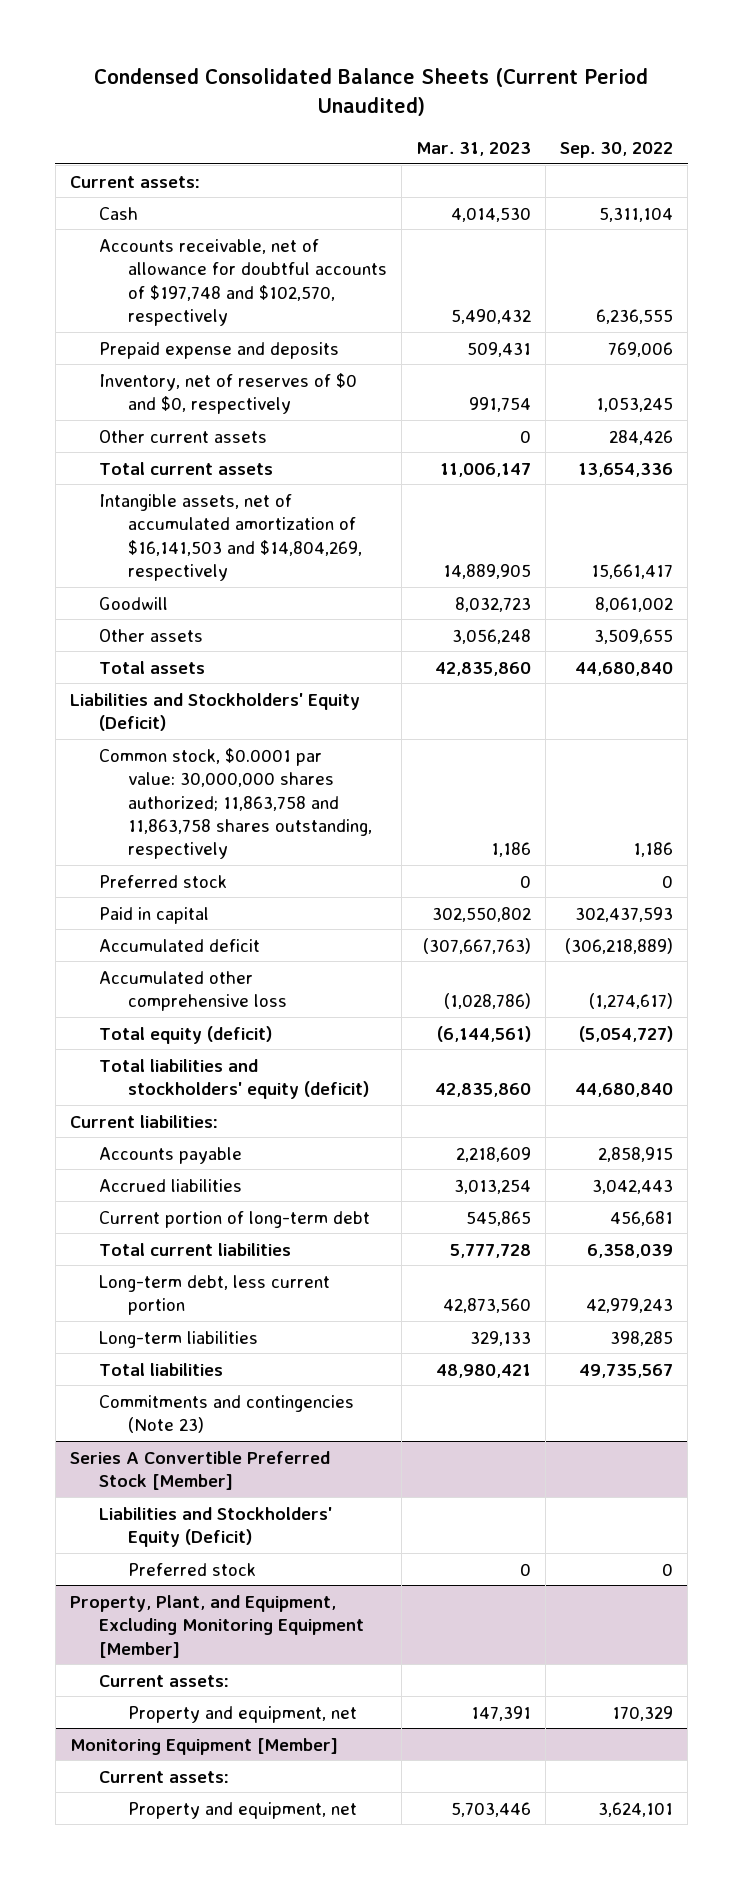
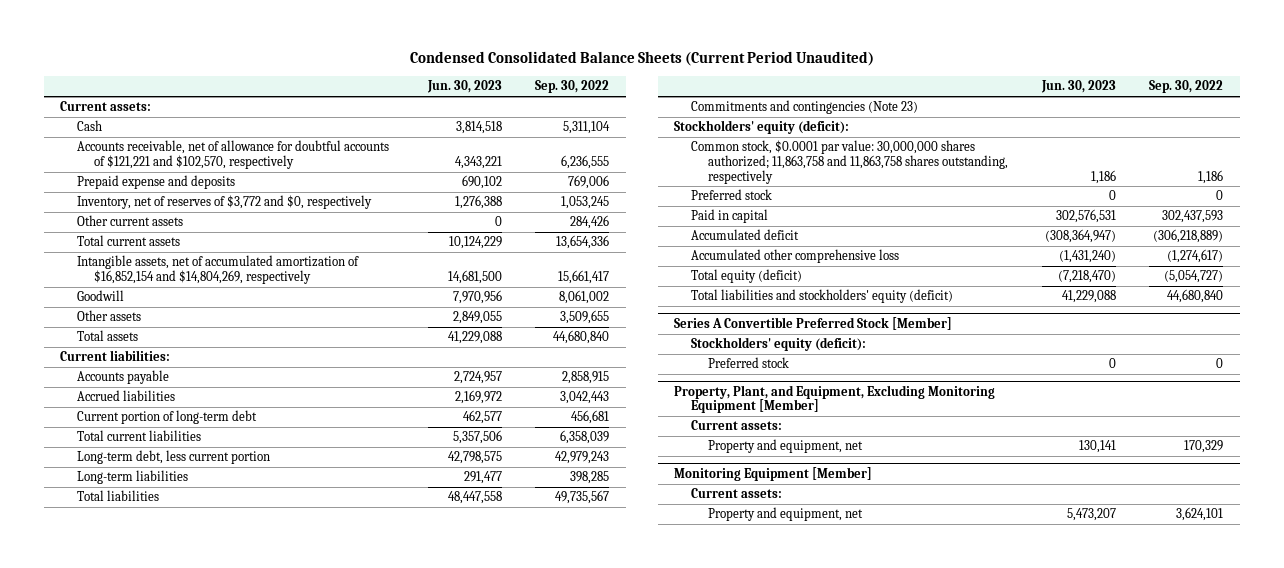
[415,141,531,156] Mar. 31, 2023 -> none
none -> [426,80,502,94] Jun. 30, 2023
[98,238,387,326] Accounts receivable, net of allowance for doubtful accounts of $197,748 and $102,570, respectively -> [77,140,390,170] Accounts receivable, net of allowance for doubtful accounts of $121,221 and $102,570, respectively
[98,372,357,415] Inventory, net of reserves of $0 and $0, respectively -> [77,195,373,210] Inventory, net of reserves of $3,772 and $0, respectively
[98,493,362,581] Intangible assets, net of accumulated amortization of $16,141,503 and $14,804,269, respectively -> [77,255,360,285] Intangible assets, net of accumulated amortization of $16,852,154 and $14,804,269, respectively
[69,692,360,732] Liabilities and Stockholders' Equity (Deficit) -> none
none -> [674,120,850,135] Stockholders' equity (deficit):
[98,747,372,860] Common stock, $0.0001 par value: 30,000,000 shares authorized; 11,863,758 and 11,863,758 shares outstanding, respectively -> [691,140,1008,184] Common stock, $0.0001 par value: 30,000,000 shares authorized; 11,863,758 and 11,863,758 shares outstanding, respectively
[98,874,227,888] Preferred stock -> [691,189,773,201] Preferred stock
[98,906,209,924] Paid in capital -> [691,209,769,224] Paid in capital
[98,938,260,952] Accumulated deficit -> [691,229,800,241] Accumulated deficit
[98,970,287,1012] Accumulated other comprehensive loss -> [691,249,900,264] Accumulated other comprehensive loss
[98,1025,272,1044] Total equity (deficit) -> [691,269,803,284] Total equity (deficit)
[98,1058,369,1100] Total liabilities and stockholders' equity (deficit) -> [691,289,954,304] Total liabilities and stockholders' equity (deficit)
[98,1506,332,1548] Liabilities and Stockholders' Equity (Deficit) -> [691,337,867,352] Stockholders' equity (deficit):

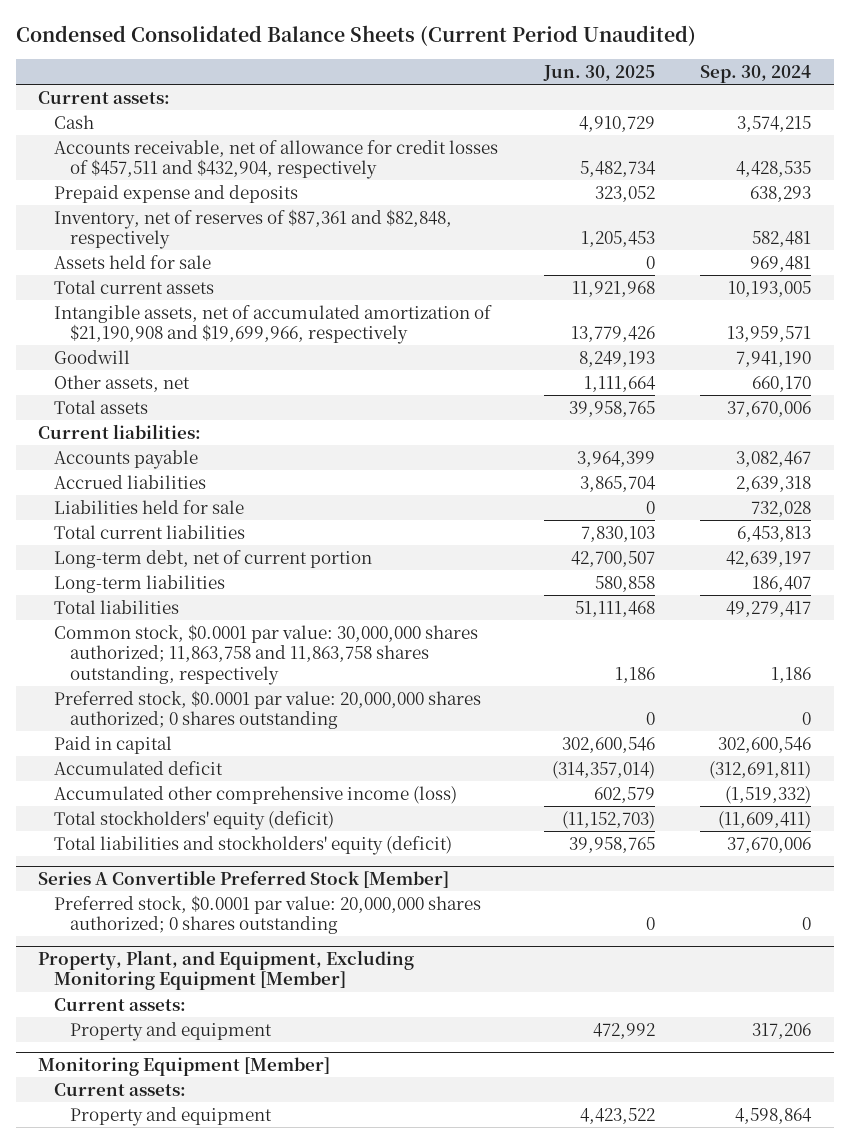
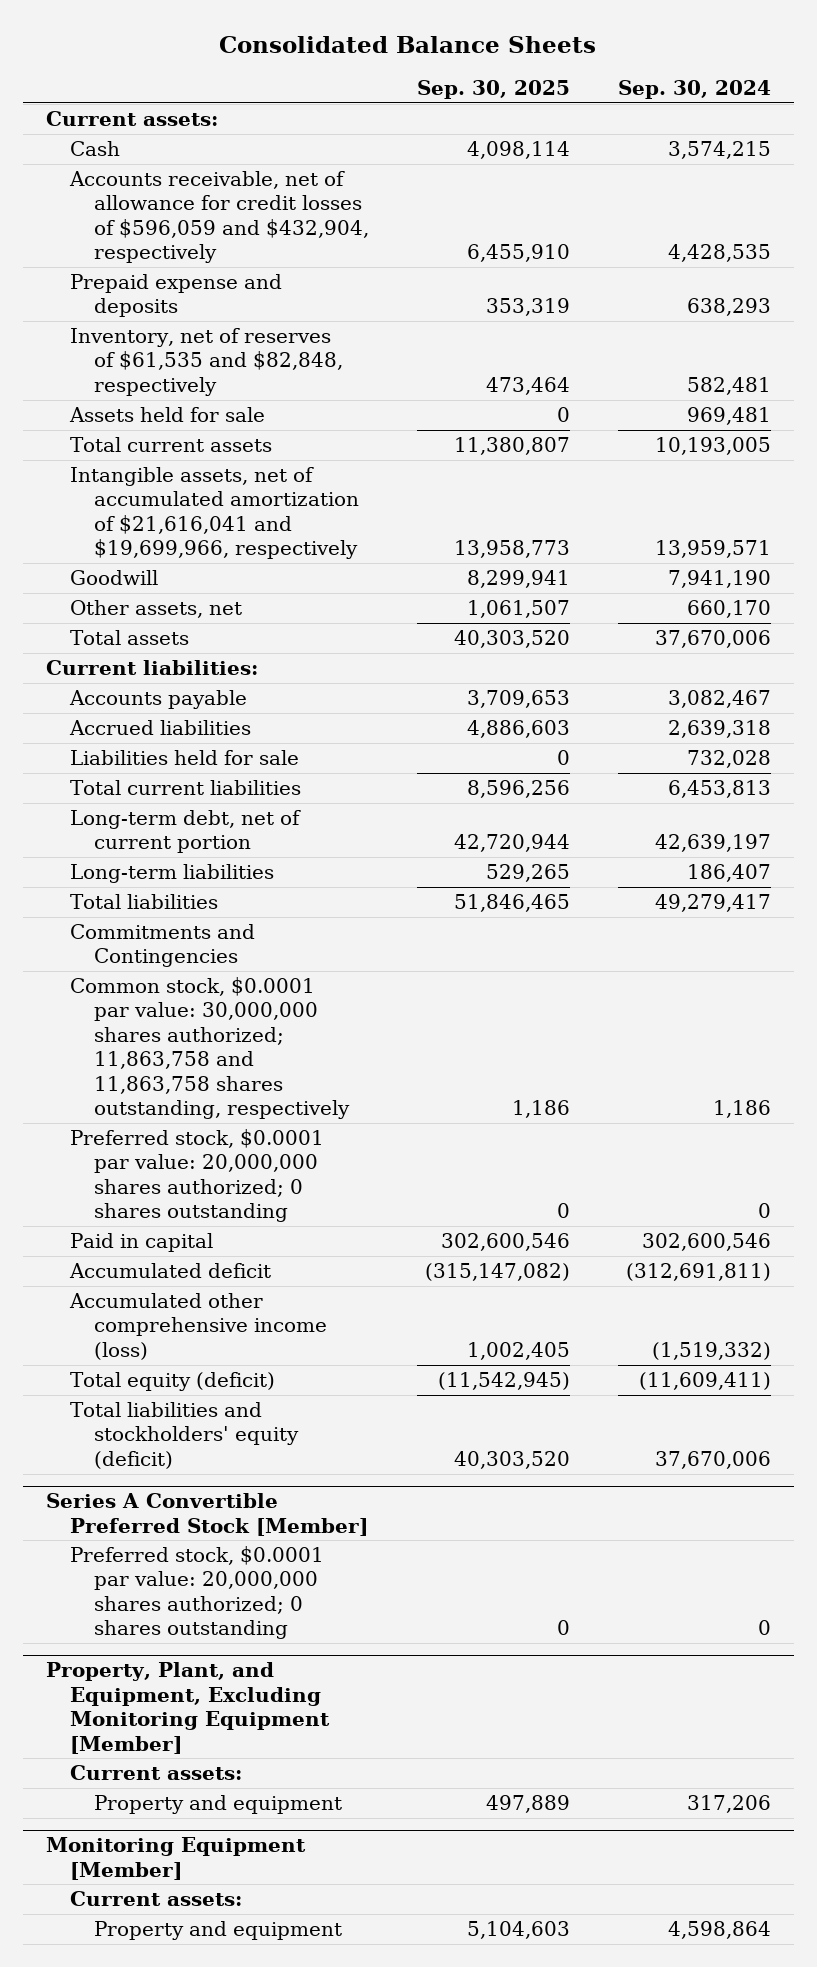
[15,25,696,47] Condensed Consolidated Balance Sheets (Current Period Unaudited) -> [219,36,597,54] Consolidated Balance Sheets
[542,65,655,82] Jun. 30, 2025 -> none
none -> [416,79,570,99] Sep. 30, 2025
[54,139,499,180] Accounts receivable, net of allowance for credit losses of $457,511 and $432,904, respectively -> [69,171,370,264] Accounts receivable, net of allowance for credit losses of $596,059 and $432,904, respectively
[54,208,453,250] Inventory, net of reserves of $87,361 and $82,848, respectively -> [70,328,344,396] Inventory, net of reserves of $61,535 and $82,848, respectively
[54,304,493,345] Intangible assets, net of accumulated amortization of $21,190,908 and $19,699,966, respectively -> [70,467,360,560] Intangible assets, net of accumulated amortization of $21,616,041 and $19,699,966, respectively
none -> [70,924,256,968] Commitments and Contingencies
[54,810,335,830] Total stockholders' equity (deficit) -> [70,1372,276,1392] Total equity (deficit)

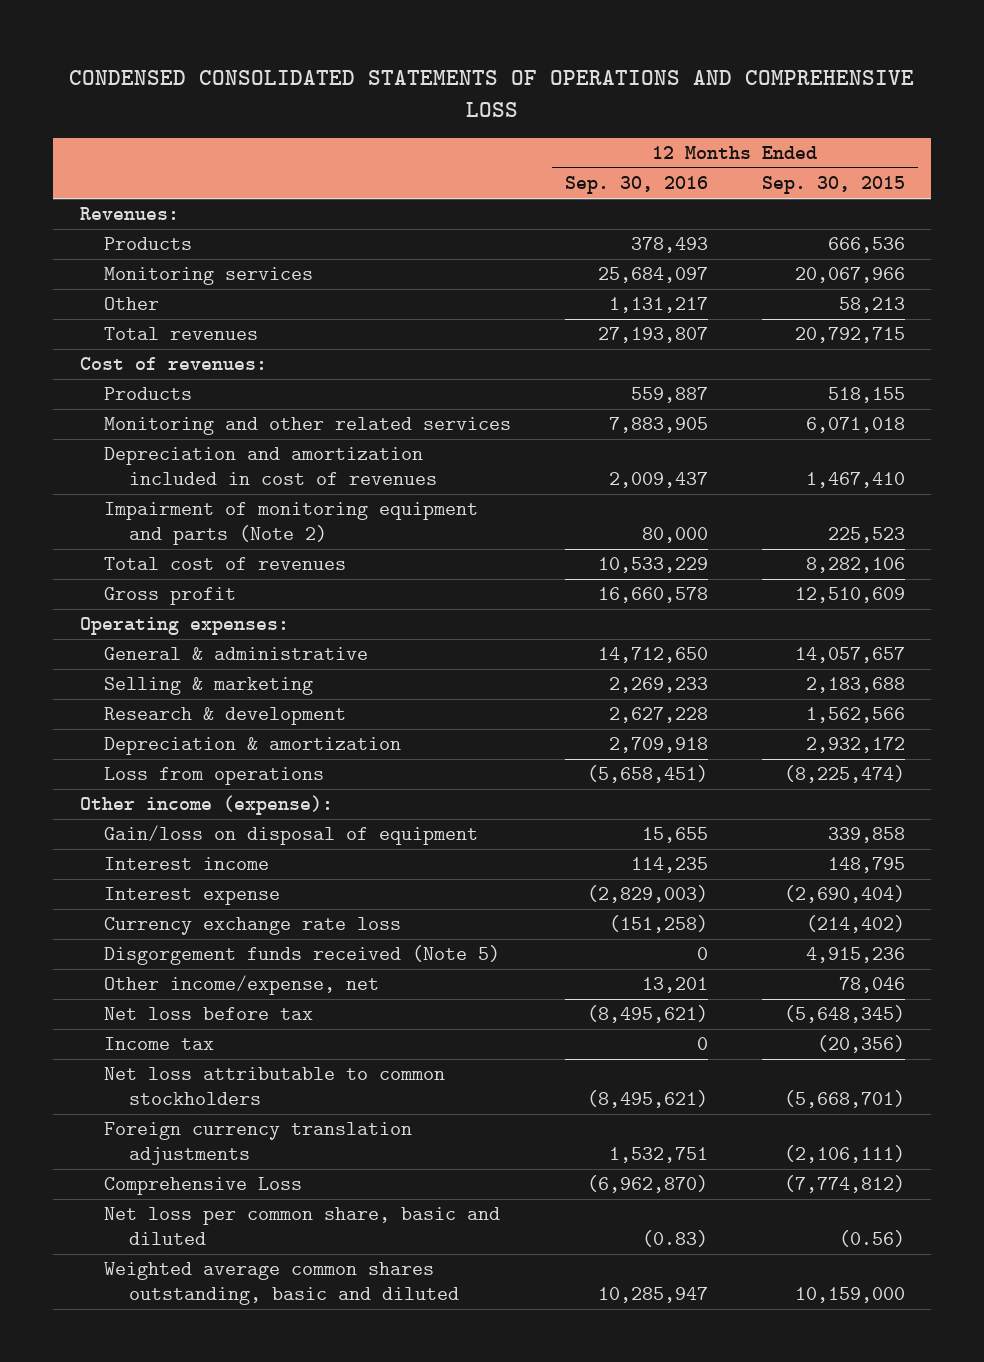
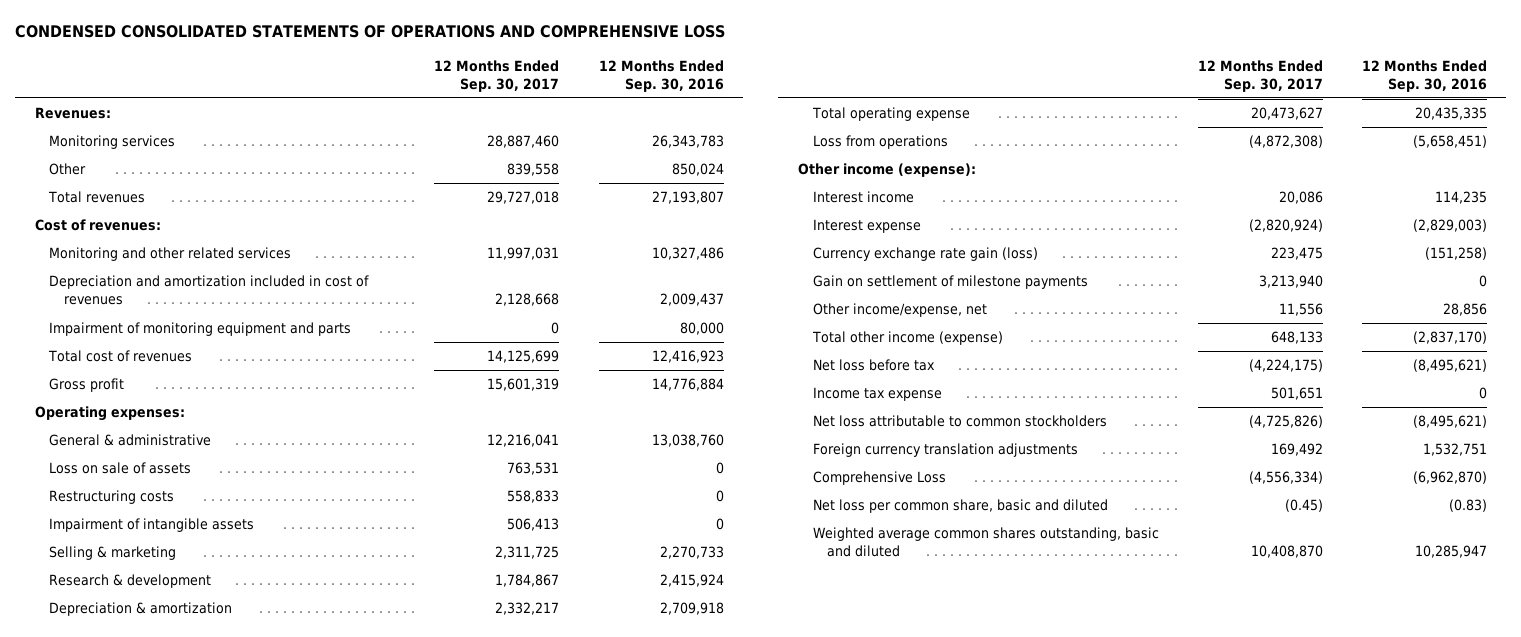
[761,176,905,195] Sep. 30, 2015 -> none
none -> [434,59,560,92] 12 Months Ended Sep. 30, 2017
[104,237,193,251] Products -> none
[597,267,708,284] 25,684,097 -> [651,135,724,149] 26,343,783
[608,297,708,314] 1,131,217 -> [671,163,724,177] 850,024
[104,387,193,401] Products -> none
[608,417,708,434] 7,883,905 -> [651,247,724,261] 10,327,486
[104,502,479,546] Impairment of monitoring equipment and parts (Note 2) -> [49,322,352,337] Impairment of monitoring equipment and parts
[597,557,708,574] 10,533,229 -> [651,350,724,364] 12,416,923
[597,587,708,604] 16,660,578 -> [651,378,724,392] 14,776,884
[597,647,708,664] 14,712,650 -> [651,434,724,448] 13,038,760
none -> [49,462,192,475] Loss on sale of assets
none -> [49,490,175,505] Restructuring costs
none -> [49,518,255,533] Impairment of intangible assets
[608,677,708,694] 2,269,233 -> [659,546,724,560] 2,270,733
[608,707,708,724] 2,627,228 -> [659,574,724,588] 2,415,924
none -> [811,107,970,122] Total operating expense
[104,825,479,846] Gain/loss on disposal of equipment -> none
[104,945,501,966] Disgorgement funds received (Note 5) -> none
[104,917,402,936] Currency exchange rate loss -> [812,247,1038,262] Currency exchange rate gain (loss)
none -> [812,275,1088,290] Gain on settlement of milestone payments
[641,977,708,994] 13,201 -> [1442,303,1487,317] 28,856
none -> [811,331,1003,346] Total other income (expense)
[104,1037,215,1051] Income tax -> [812,387,942,402] Income tax expense

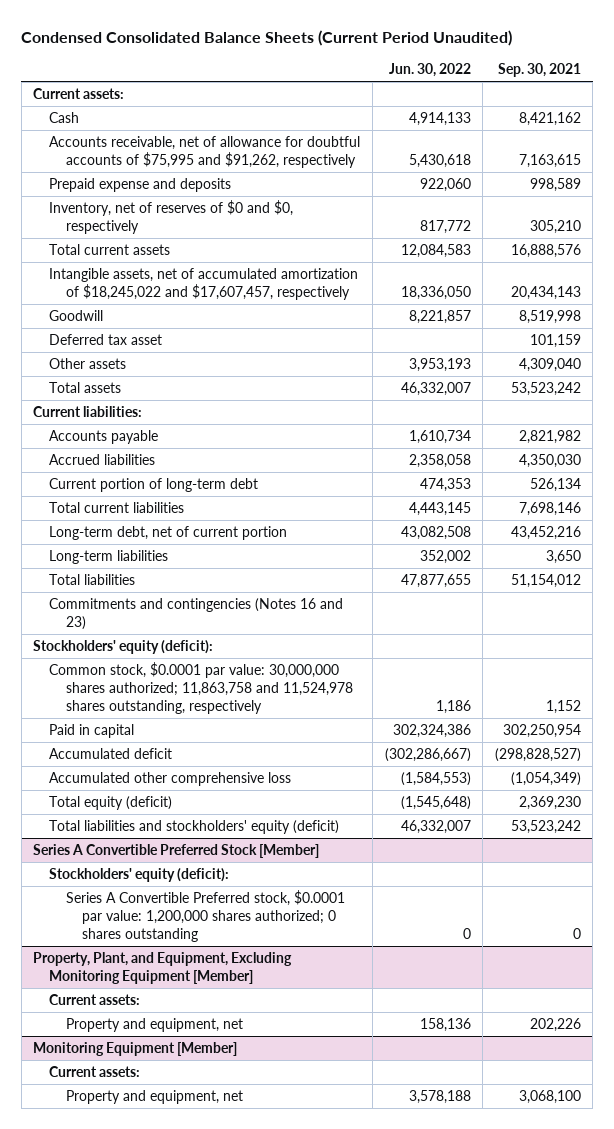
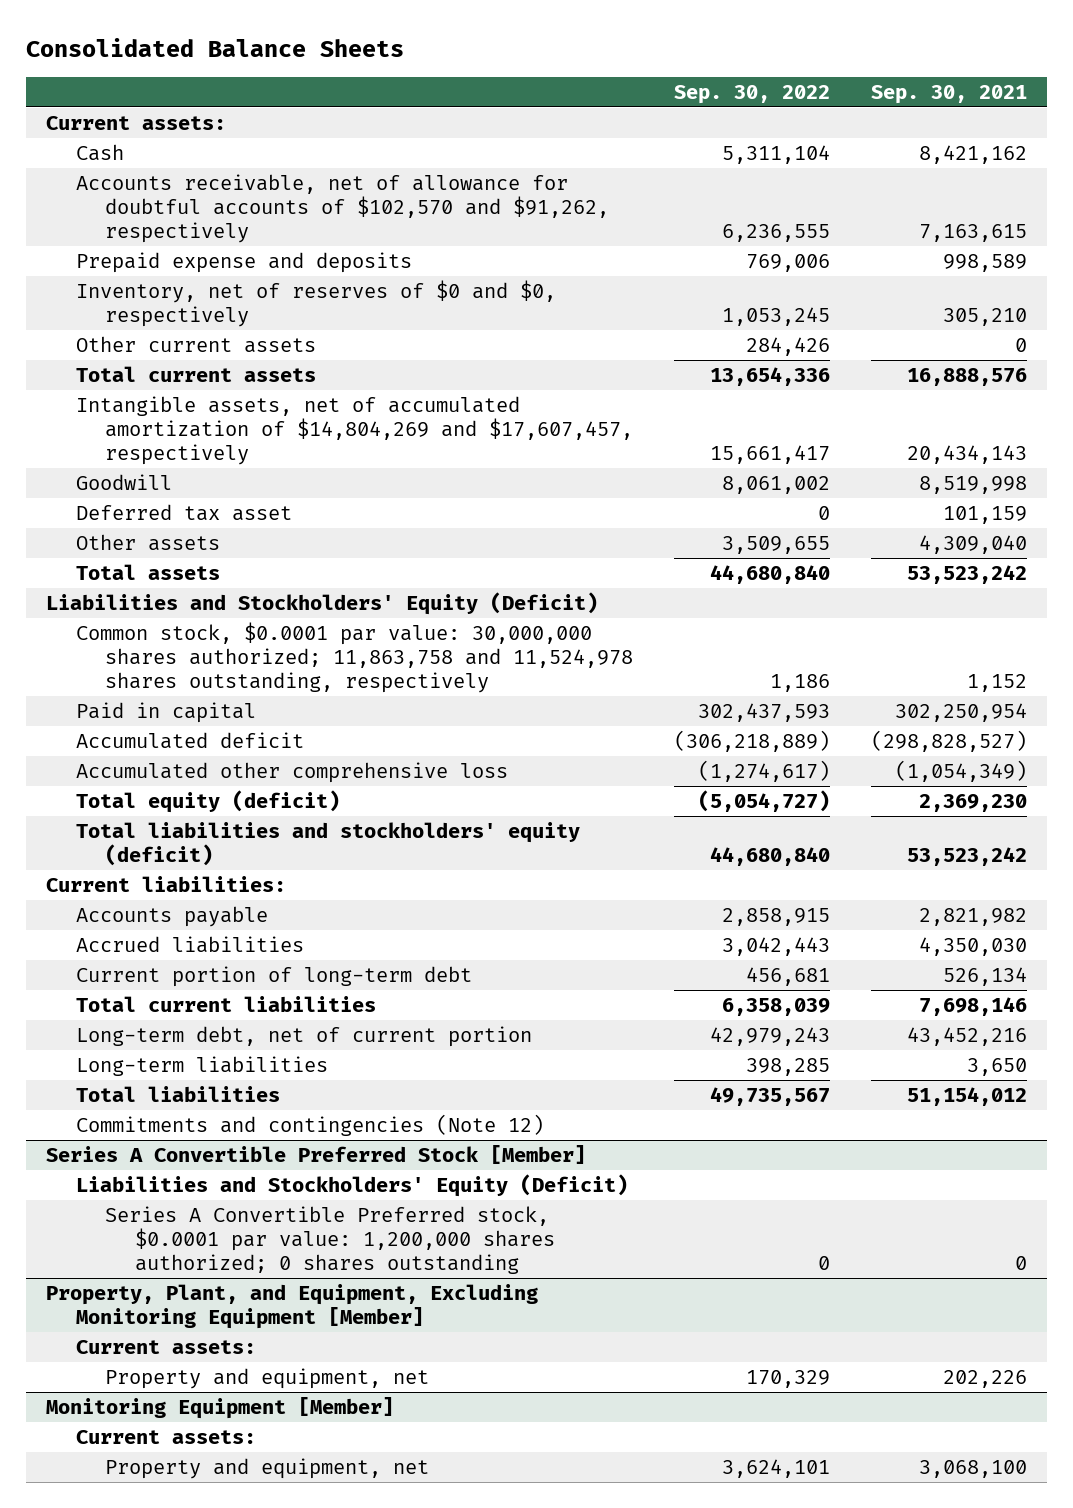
[21,30,513,47] Condensed Consolidated Balance Sheets (Current Period Unaudited) -> [25,38,404,58] Consolidated Balance Sheets
[388,63,471,78] Jun. 30, 2022 -> none
none -> [673,84,830,104] Sep. 30, 2022
[49,135,361,169] Accounts receivable, net of allowance for doubtful accounts of $75,995 and $91,262, respectively -> [75,173,610,244] Accounts receivable, net of allowance for doubtful accounts of $102,570 and $91,262, respectively
none -> [75,335,316,353] Other current assets
[49,267,359,301] Intangible assets, net of accumulated amortization of $18,245,022 and $17,607,457, respectively -> [75,395,634,466] Intangible assets, net of accumulated amortization of $14,804,269 and $17,607,457, respectively
none -> [46,591,599,615] Liabilities and Stockholders' Equity (Deficit)
[49,661,353,715] Common stock, $0.0001 par value: 30,000,000 shares authorized; 11,863,758 and 11,524,978 shares outstanding, respectively -> [75,621,634,694] Common stock, $0.0001 par value: 30,000,000 shares authorized; 11,863,758 and 11,524,978 shares outstanding, respectively
[49,723,135,738] Paid in capital -> [75,701,256,723] Paid in capital
[49,747,173,759] Accumulated deficit -> [75,731,304,749] Accumulated deficit
[49,771,292,786] Accumulated other comprehensive loss -> [75,761,508,783] Accumulated other comprehensive loss
[49,795,173,810] Total equity (deficit) -> [75,789,340,813] Total equity (deficit)
[49,819,340,834] Total liabilities and stockholders' equity (deficit) -> [75,821,580,867] Total liabilities and stockholders' equity (deficit)
[33,639,214,654] Stockholders' equity (deficit): -> none
[49,597,344,631] Commitments and contingencies (Notes 16 and 23) -> [75,1113,544,1136] Commitments and contingencies (Note 12)
[49,867,230,882] Stockholders' equity (deficit): -> [75,1173,628,1197] Liabilities and Stockholders' Equity (Deficit)

